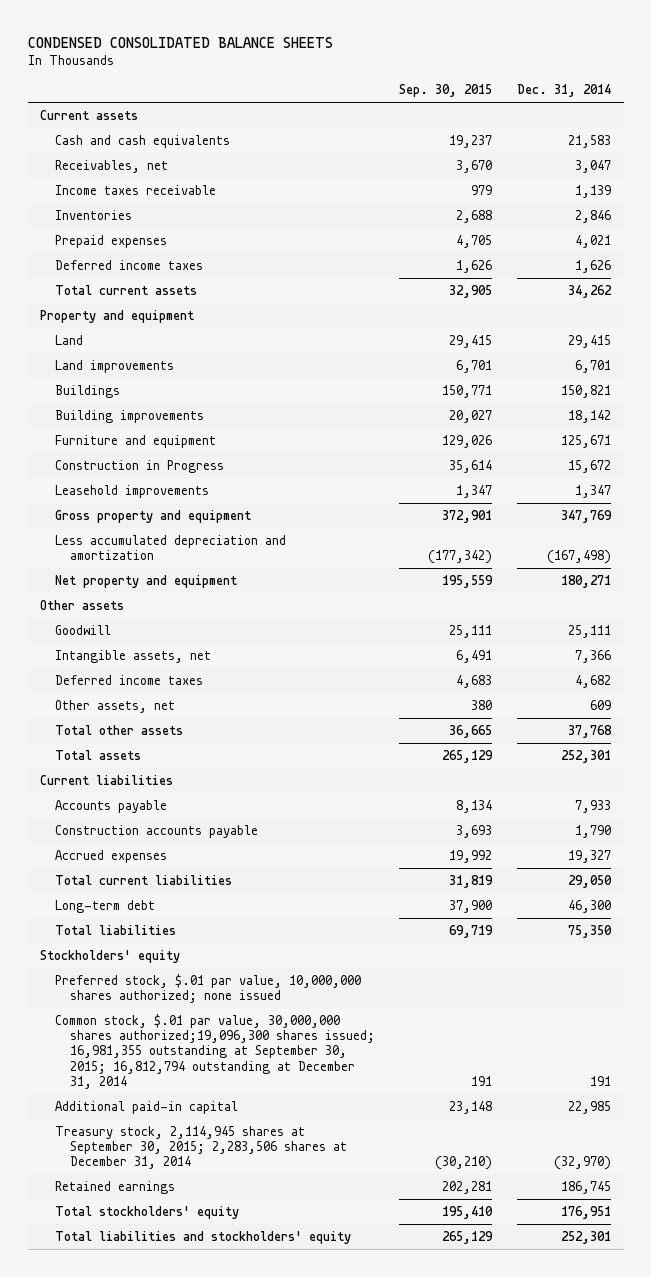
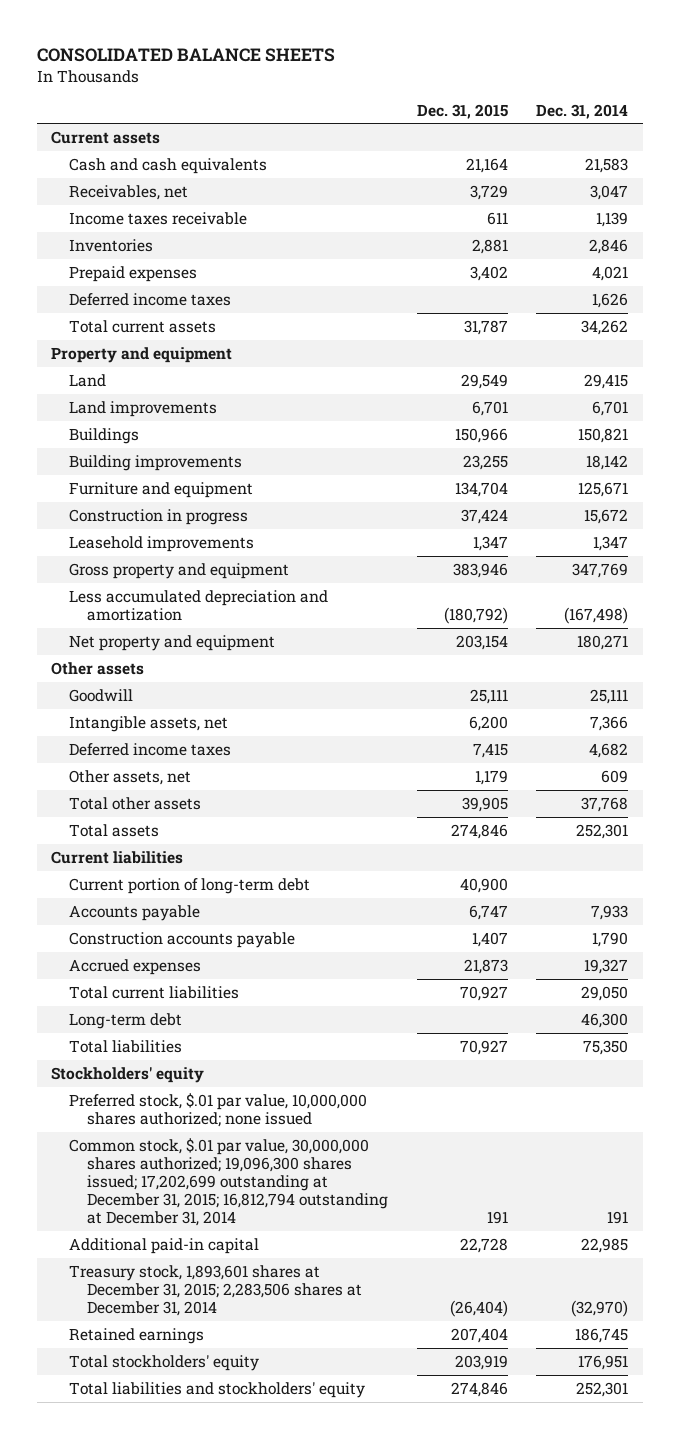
[27,36,333,48] CONDENSED CONSOLIDATED BALANCE SHEETS -> [37,47,336,62] CONSOLIDATED BALANCE SHEETS
[399,84,493,98] Sep. 30, 2015 -> none
none -> [416,103,508,119] Dec. 31, 2015
[54,459,224,473] Construction in Progress -> [69,508,249,525] Construction in progress
none -> [69,877,311,894] Current portion of long-term debt
[54,1013,375,1090] Common stock, $.01 par value, 30,000,000 shares authorized;19,096,300 shares issued; 16,981,355 outstanding at September 30, 2015; 16,812,794 outstanding at December 31, 2014 -> [69,1137,389,1227] Common stock, $.01 par value, 30,000,000 shares authorized; 19,096,300 shares issued; 17,202,699 outstanding at December 31, 2015; 16,812,794 outstanding at December 31, 2014
[54,1125,347,1170] Treasury stock, 2,114,945 shares at September 30, 2015; 2,283,506 shares at December 31, 2014 -> [69,1264,363,1317] Treasury stock, 1,893,601 shares at December 31, 2015; 2,283,506 shares at December 31, 2014

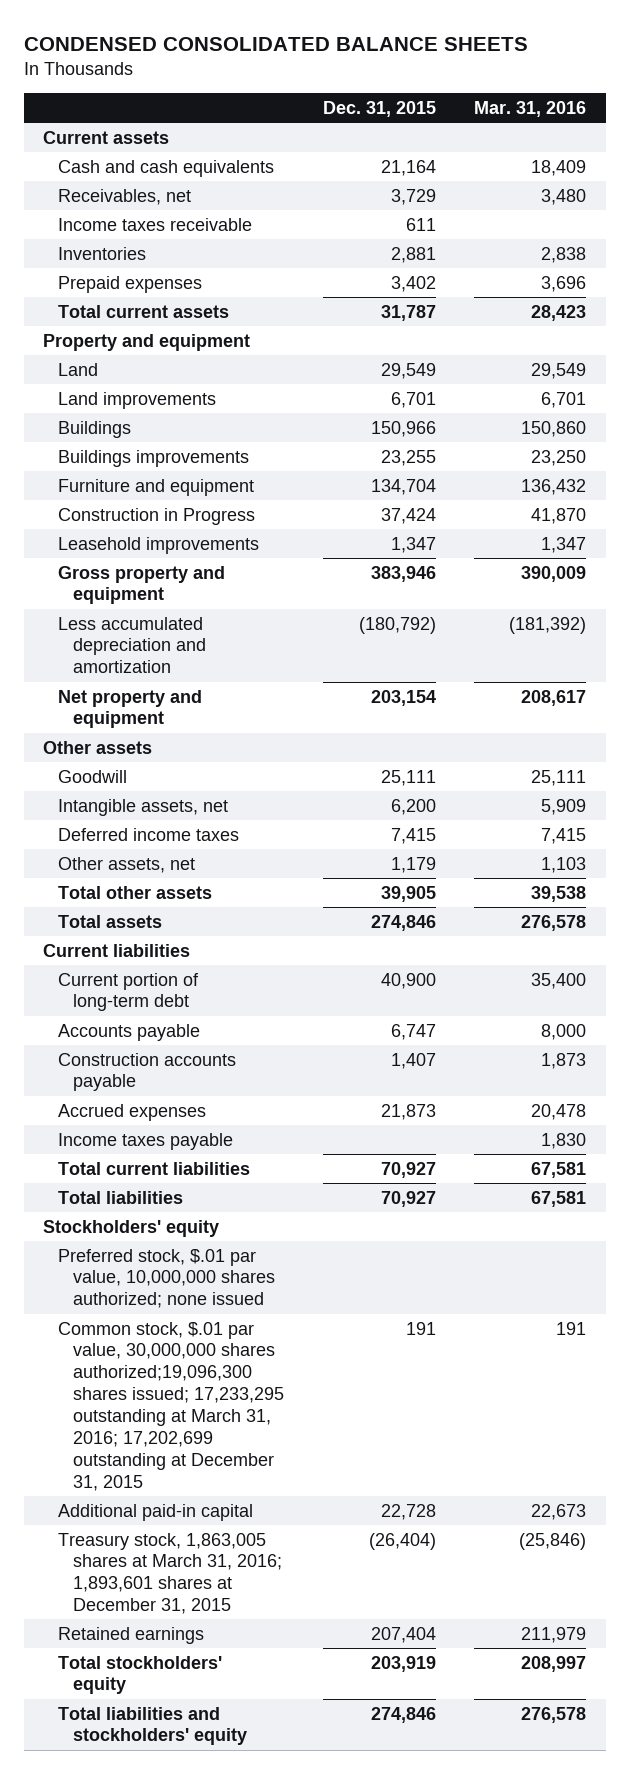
[37,47,336,62] CONSOLIDATED BALANCE SHEETS -> [23,37,528,52] CONDENSED CONSOLIDATED BALANCE SHEETS
[536,103,629,119] Dec. 31, 2014 -> none
none -> [474,100,587,117] Mar. 31, 2016
[69,292,232,306] Deferred income taxes -> none
[69,454,243,471] Building improvements -> [57,449,249,467] Buildings improvements
[69,508,249,525] Construction in progress -> [57,507,255,525] Construction in Progress
none -> [57,1132,233,1150] Income taxes payable
[69,1012,183,1029] Long-term debt -> none
[69,1137,389,1227] Common stock, $.01 par value, 30,000,000 shares authorized; 19,096,300 shares issued; 17,202,699 outstanding at December 31, 2015; 16,812,794 outstanding at December 31, 2014 -> [57,1321,284,1491] Common stock, $.01 par value, 30,000,000 shares authorized;19,096,300 shares issued; 17,233,295 outstanding at March 31, 2016; 17,202,699 outstanding at December 31, 2015
[69,1264,363,1317] Treasury stock, 1,893,601 shares at December 31, 2015; 2,283,506 shares at December 31, 2014 -> [57,1532,282,1615] Treasury stock, 1,863,005 shares at March 31, 2016; 1,893,601 shares at December 31, 2015

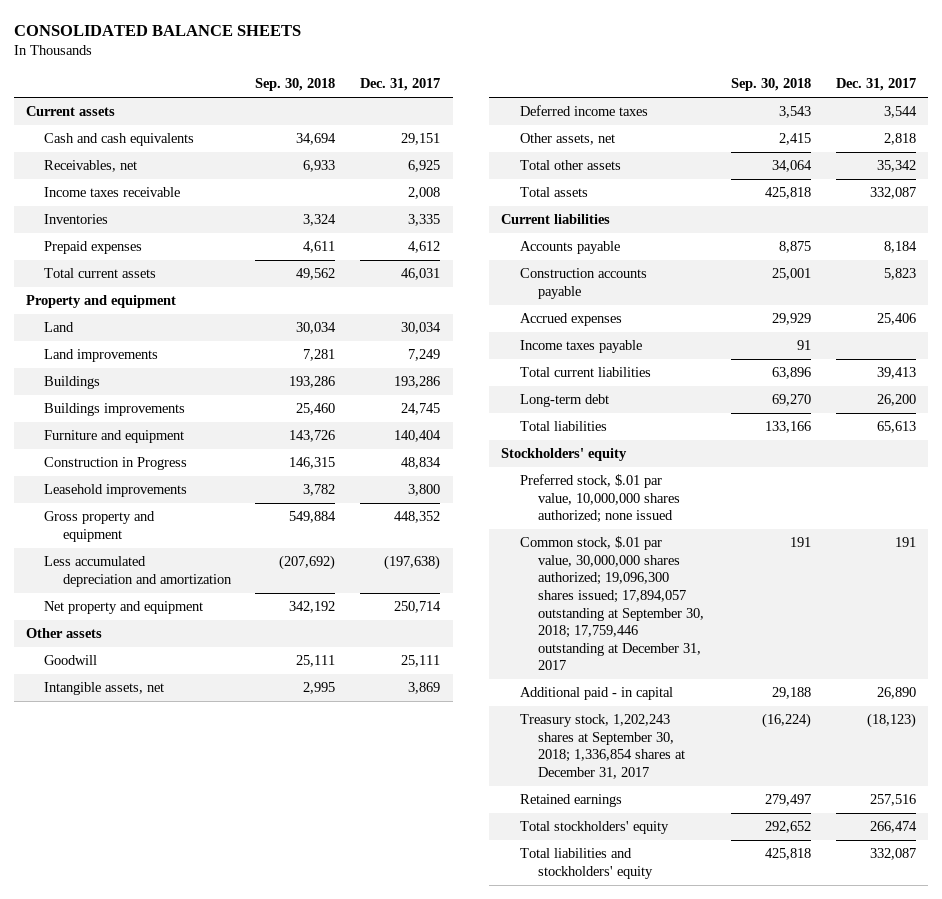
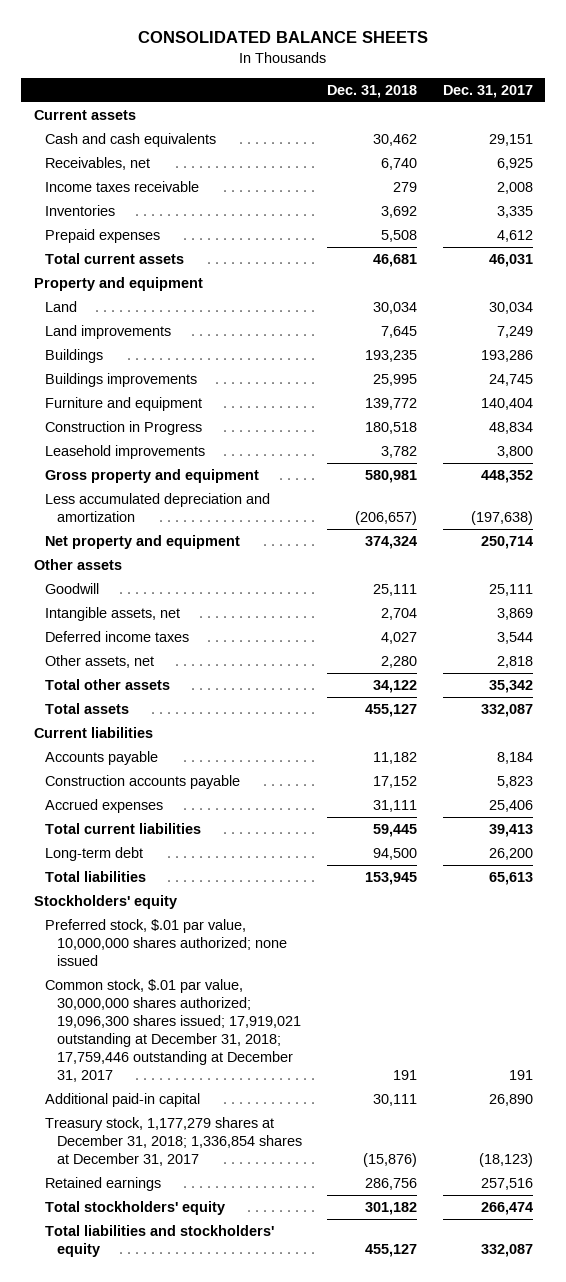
[255,78,336,92] Sep. 30, 2018 -> none
none -> [327,84,418,98] Dec. 31, 2018
[519,340,642,354] Income taxes payable -> none
[519,536,704,671] Common stock, $.01 par value, 30,000,000 shares authorized; 19,096,300 shares issued; 17,894,057 outstanding at September 30, 2018; 17,759,446 outstanding at December 31, 2017 -> [45,979,301,1082] Common stock, $.01 par value, 30,000,000 shares authorized; 19,096,300 shares issued; 17,919,021 outstanding at December 31, 2018; 17,759,446 outstanding at December 31, 2017
[519,687,673,701] Additional paid - in capital -> [45,1093,201,1108] Additional paid-in capital
[519,714,685,779] Treasury stock, 1,202,243 shares at September 30, 2018; 1,336,854 shares at December 31, 2017 -> [45,1117,302,1166] Treasury stock, 1,177,279 shares at December 31, 2018; 1,336,854 shares at December 31, 2017

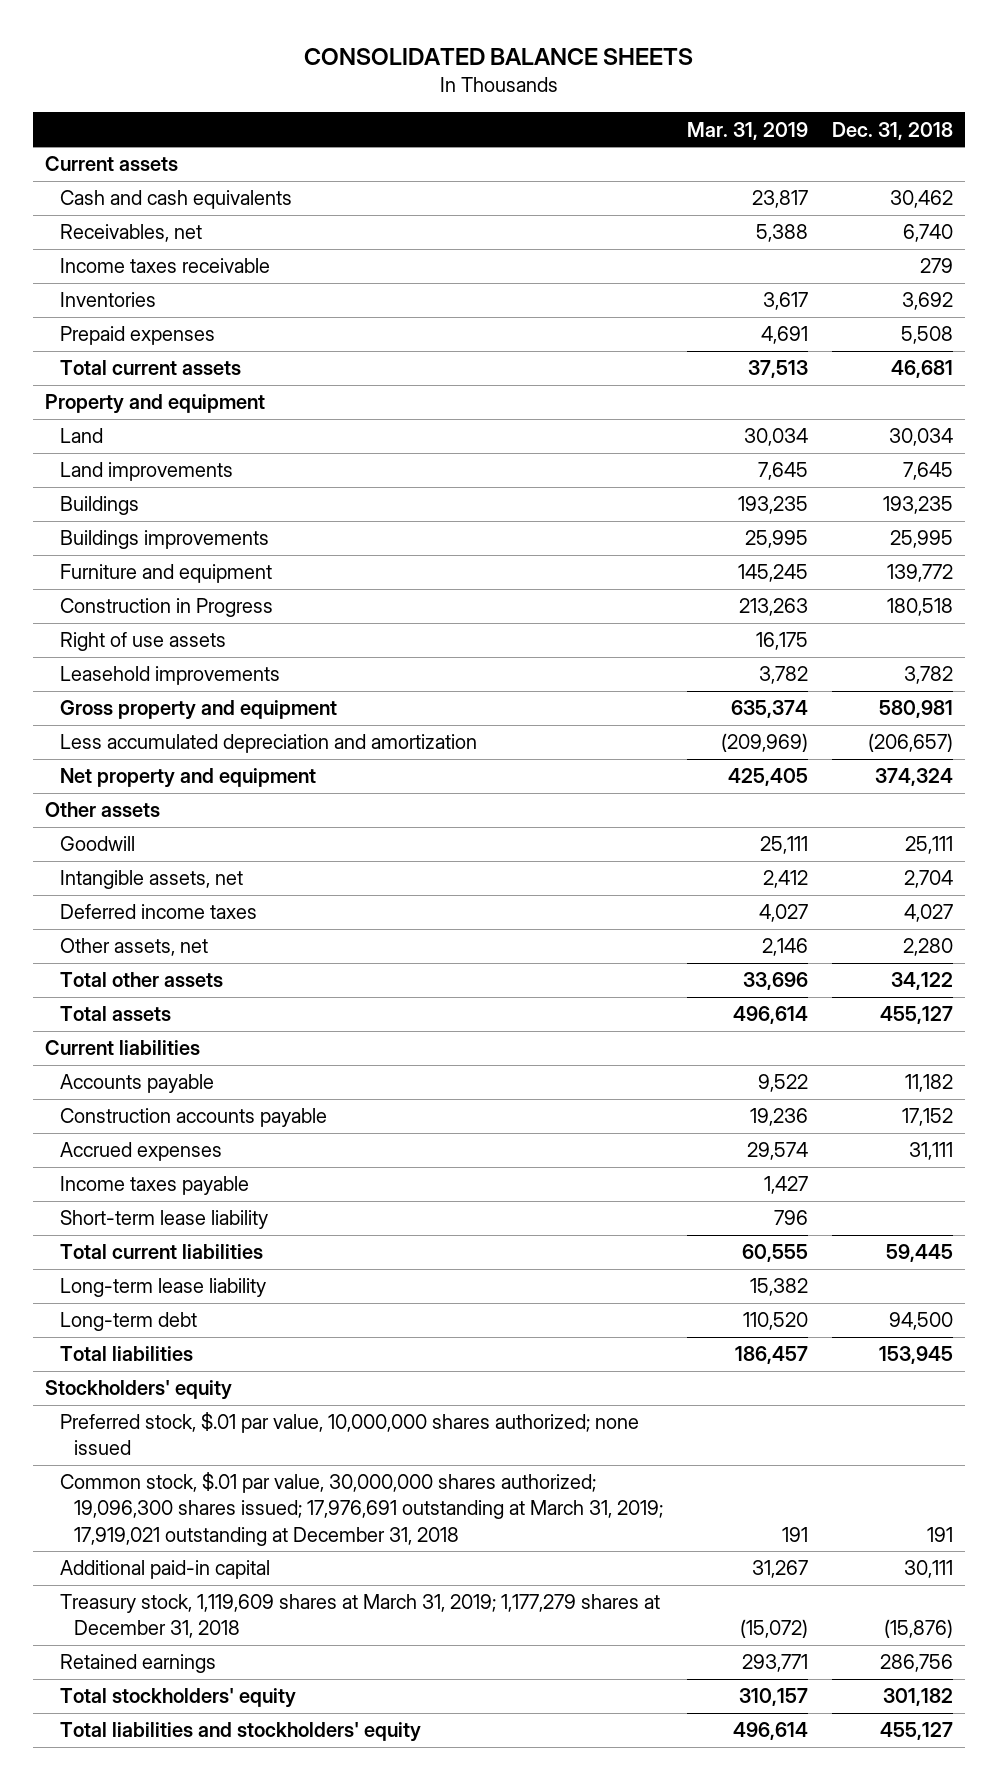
[442,84,533,98] Dec. 31, 2017 -> none
none -> [687,121,809,140] Mar. 31, 2019
none -> [59,632,226,652] Right of use assets
none -> [59,1176,249,1196] Income taxes payable
none -> [59,1210,268,1230] Short-term lease liability
none -> [59,1278,266,1298] Long-term lease liability
[45,979,301,1082] Common stock, $.01 par value, 30,000,000 shares authorized; 19,096,300 shares issued; 17,919,021 outstanding at December 31, 2018; 17,759,446 outstanding at December 31, 2017 -> [59,1472,664,1546] Common stock, $.01 par value, 30,000,000 shares authorized; 19,096,300 shares issued; 17,976,691 outstanding at March 31, 2019; 17,919,021 outstanding at December 31, 2018
[45,1117,302,1166] Treasury stock, 1,177,279 shares at December 31, 2018; 1,336,854 shares at December 31, 2017 -> [59,1594,660,1639] Treasury stock, 1,119,609 shares at March 31, 2019; 1,177,279 shares at December 31, 2018

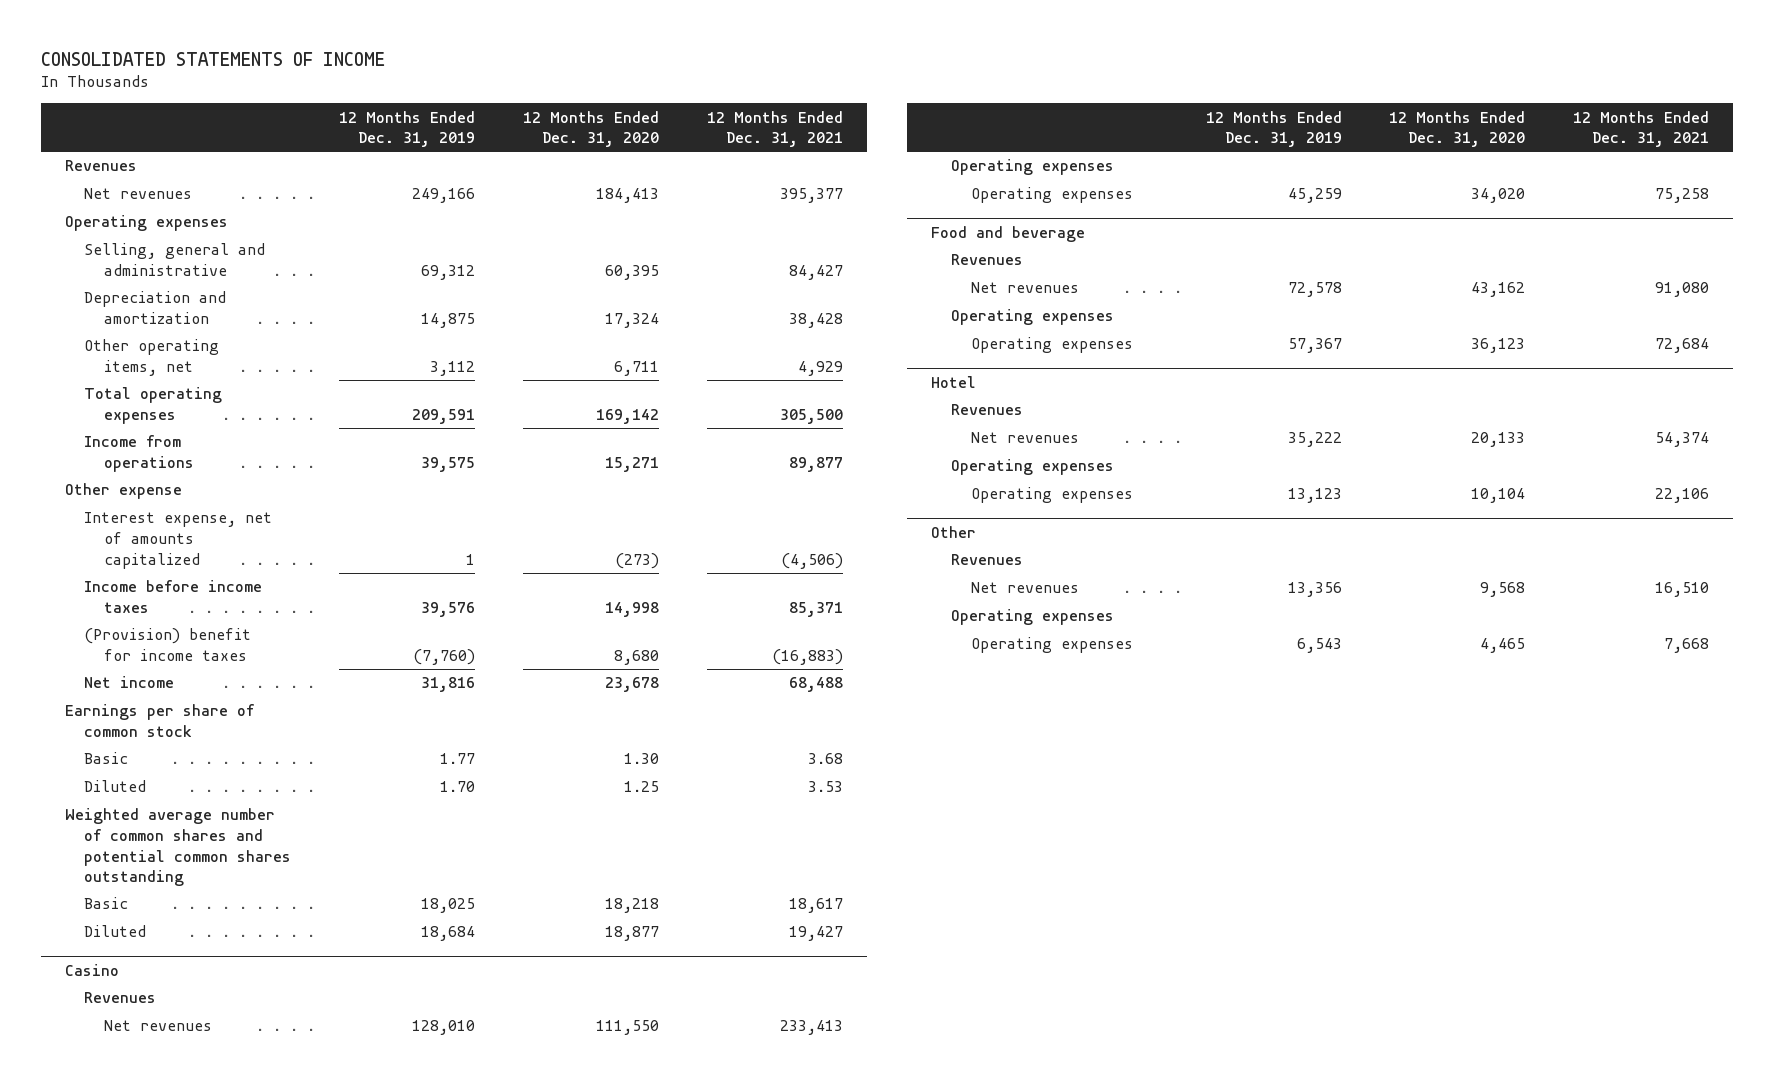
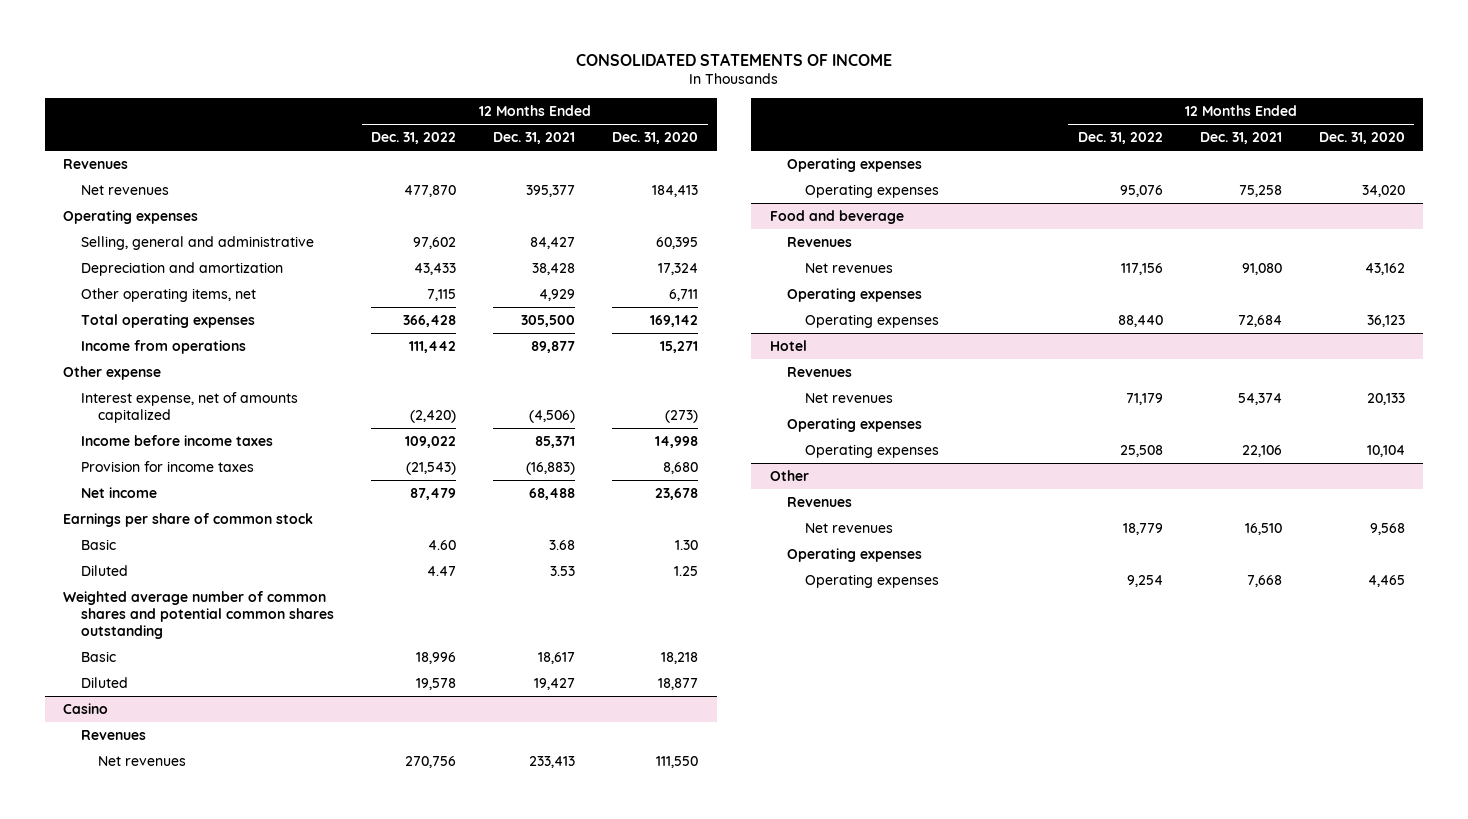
[339,110,476,148] 12 Months Ended Dec. 31, 2019 -> none
none -> [370,132,456,145] Dec. 31, 2022
[84,628,252,661] (Provision) benefit for income taxes -> [80,460,254,472] Provision for income taxes

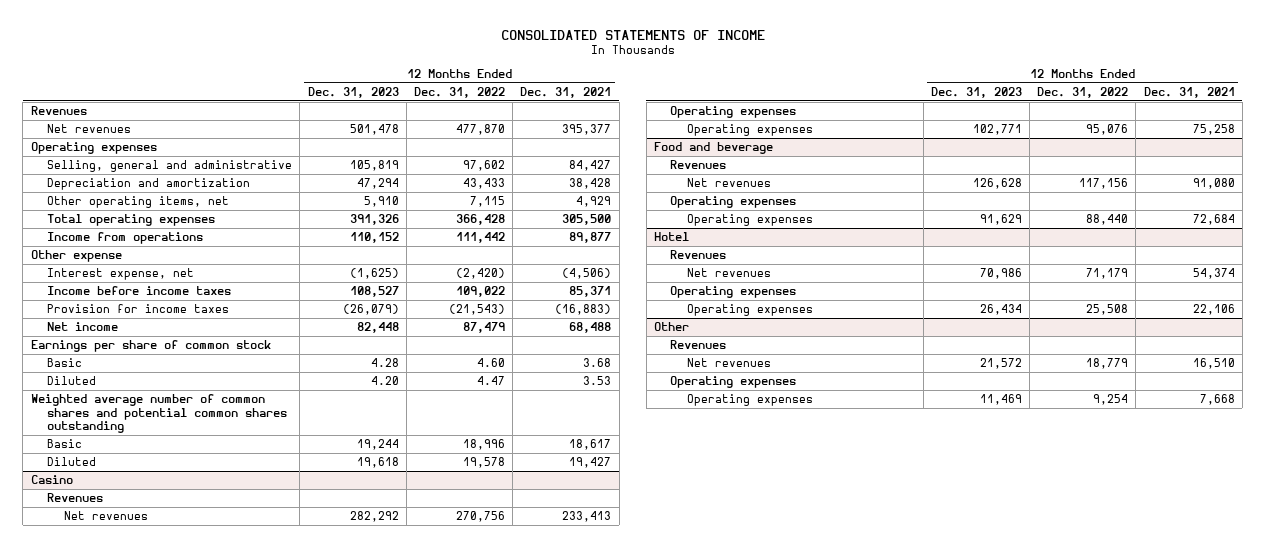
[612,132,699,145] Dec. 31, 2020 -> none
none -> [307,86,399,98] Dec. 31, 2023
[80,391,298,423] Interest expense, net of amounts capitalized -> [47,268,195,281] Interest expense, net

